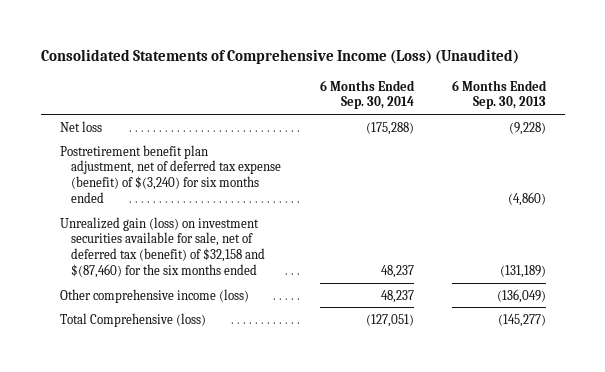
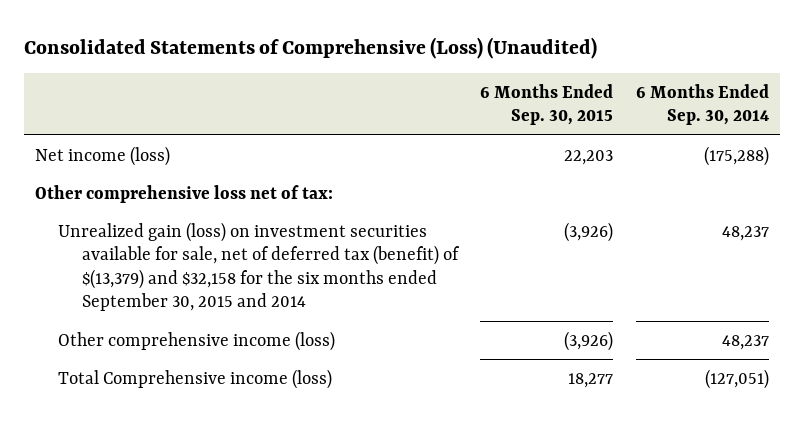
[40,48,519,64] Consolidated Statements of Comprehensive Income (Loss) (Unaudited) -> [23,36,597,59] Consolidated Statements of Comprehensive (Loss) (Unaudited)
[451,79,547,110] 6 Months Ended Sep. 30, 2013 -> none
none -> [480,83,614,126] 6 Months Ended Sep. 30, 2015
[59,144,282,204] Postretirement benefit plan adjustment, net of deferred tax expense (benefit) of $(3,240) for six months ended -> none
[59,120,102,132] Net loss -> [35,145,171,166] Net income (loss)
none -> [35,184,334,203] Other comprehensive loss net of tax:
[59,216,266,279] Unrealized gain (loss) on investment securities available for sale, net of deferred tax (benefit) of $32,158 and $(87,460) for the six months ended -> [58,221,460,312] Unrealized gain (loss) on investment securities available for sale, net of deferred tax (benefit) of $(13,379) and $32,158 for the six months ended September 30, 2015 and 2014
[59,312,206,327] Total Comprehensive (loss) -> [58,368,333,389] Total Comprehensive income (loss)

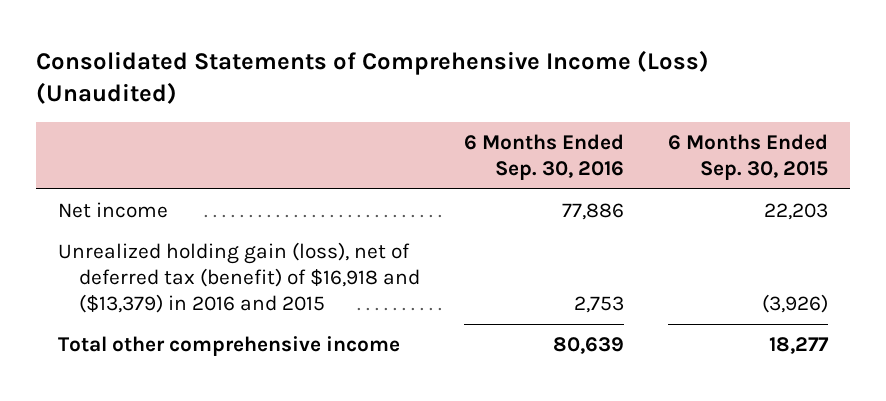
[23,36,597,59] Consolidated Statements of Comprehensive (Loss) (Unaudited) -> [36,49,710,105] Consolidated Statements of Comprehensive Income (Loss) (Unaudited)
[636,83,770,126] 6 Months Ended Sep. 30, 2014 -> none
none -> [463,134,624,180] 6 Months Ended Sep. 30, 2016
[35,184,334,203] Other comprehensive loss net of tax: -> none
[58,330,336,351] Other comprehensive income (loss) -> none
[35,145,171,166] Net income (loss) -> [58,201,169,218] Net income
[58,221,460,312] Unrealized gain (loss) on investment securities available for sale, net of deferred tax (benefit) of $(13,379) and $32,158 for the six months ended September 30, 2015 and 2014 -> [58,241,420,313] Unrealized holding gain (loss), net of deferred tax (benefit) of $16,918 and ($13,379) in 2016 and 2015
[58,368,333,389] Total Comprehensive income (loss) -> [58,335,401,356] Total other comprehensive income

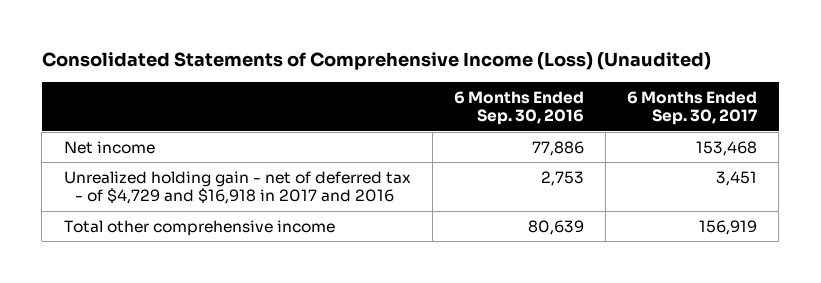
[667,134,828,180] 6 Months Ended Sep. 30, 2015 -> none
none -> [627,90,759,126] 6 Months Ended Sep. 30, 2017
[58,241,420,313] Unrealized holding gain (loss), net of deferred tax (benefit) of $16,918 and ($13,379) in 2016 and 2015 -> [63,170,411,205] Unrealized holding gain - net of deferred tax - of $4,729 and $16,918 in 2017 and 2016

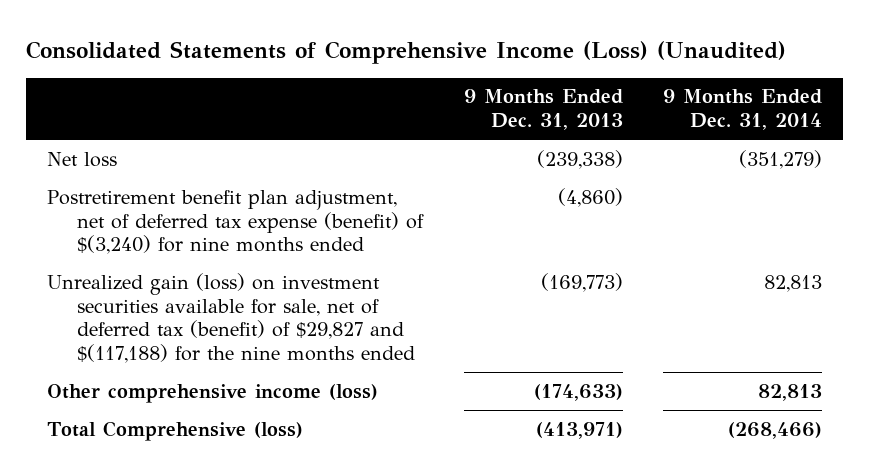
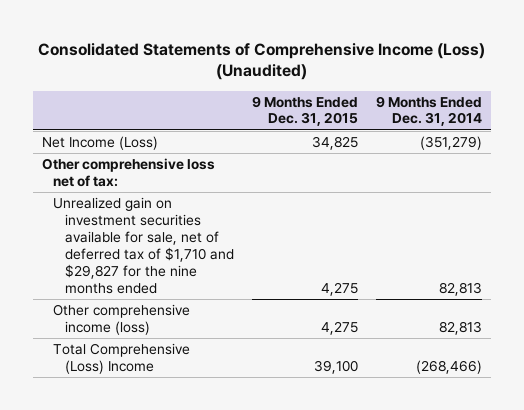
[463,89,623,131] 9 Months Ended Dec. 31, 2013 -> none
none -> [251,95,358,127] 9 Months Ended Dec. 31, 2015
[46,189,425,255] Postretirement benefit plan adjustment, net of deferred tax expense (benefit) of $(3,240) for nine months ended -> none
[46,151,117,167] Net loss -> [41,136,158,151] Net Income (Loss)
none -> [41,158,215,187] Other comprehensive loss net of tax:
[46,272,416,364] Unrealized gain (loss) on investment securities available for sale, net of deferred tax (benefit) of $29,827 and $(117,188) for the nine months ended -> [53,197,234,294] Unrealized gain on investment securities available for sale, net of deferred tax of $1,710 and $29,827 for the nine months ended
[46,420,303,441] Total Comprehensive (loss) -> [53,343,191,374] Total Comprehensive (Loss) Income

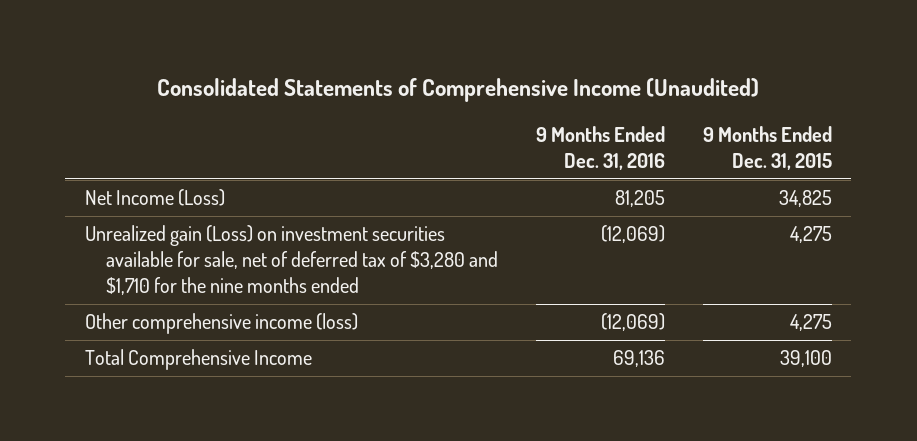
[38,42,486,81] Consolidated Statements of Comprehensive Income (Loss) (Unaudited) -> [157,78,760,103] Consolidated Statements of Comprehensive Income (Unaudited)
[376,95,483,127] 9 Months Ended Dec. 31, 2014 -> none
none -> [535,125,665,170] 9 Months Ended Dec. 31, 2016
[41,158,215,187] Other comprehensive loss net of tax: -> none
[53,197,234,294] Unrealized gain on investment securities available for sale, net of deferred tax of $1,710 and $29,827 for the nine months ended -> [84,225,498,296] Unrealized gain (Loss) on investment securities available for sale, net of deferred tax of $3,280 and $1,710 for the nine months ended
[53,343,191,374] Total Comprehensive (Loss) Income -> [84,349,312,371] Total Comprehensive Income

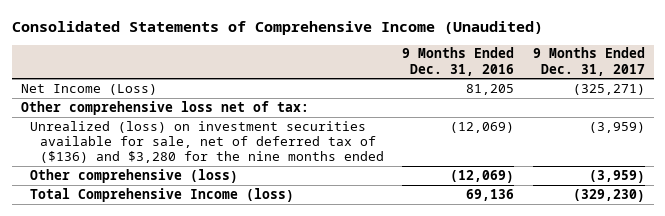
[703,125,833,170] 9 Months Ended Dec. 31, 2015 -> none
none -> [532,47,645,76] 9 Months Ended Dec. 31, 2017
none -> [20,100,309,115] Other comprehensive loss net of tax:
[84,225,498,296] Unrealized gain (Loss) on investment securities available for sale, net of deferred tax of $3,280 and $1,710 for the nine months ended -> [30,120,385,164] Unrealized (loss) on investment securities available for sale, net of deferred tax of ($136) and $3,280 for the nine months ended
[84,313,358,335] Other comprehensive income (loss) -> [30,168,239,183] Other comprehensive (loss)
[84,349,312,371] Total Comprehensive Income -> [30,187,295,202] Total Comprehensive Income (loss)

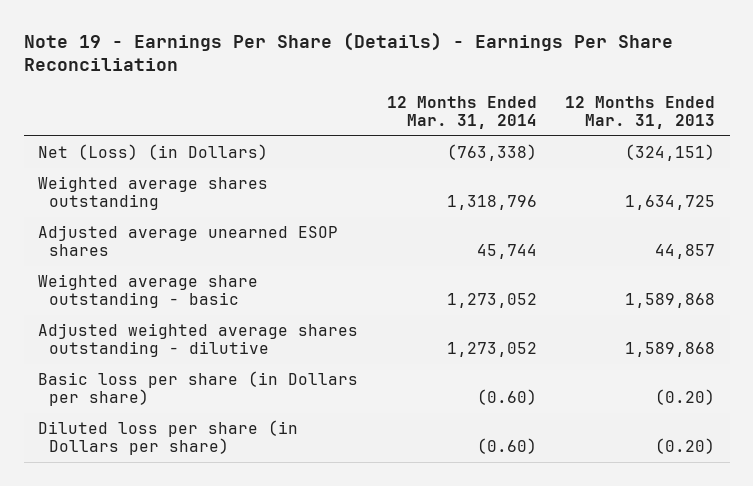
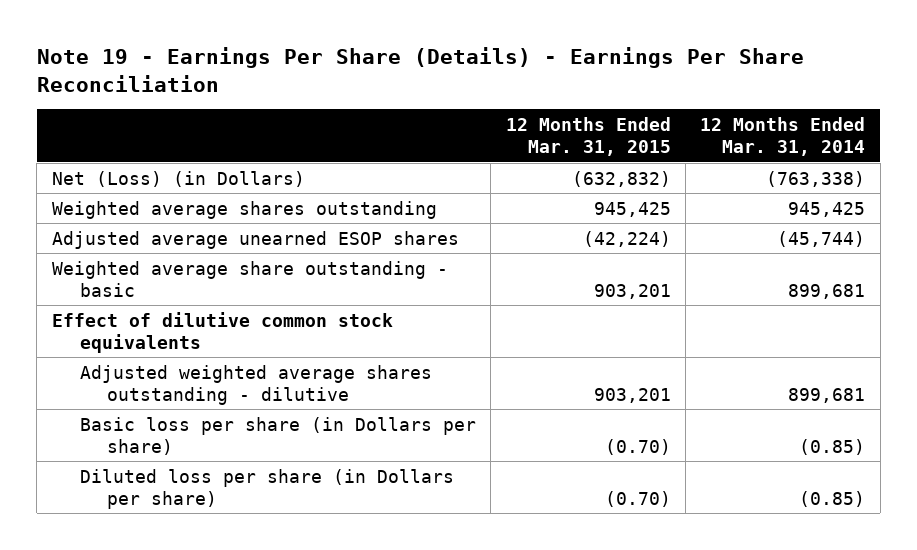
[565,95,716,130] 12 Months Ended Mar. 31, 2013 -> none
none -> [505,117,671,157] 12 Months Ended Mar. 31, 2015
[446,195,537,211] 1,318,796 -> [788,201,866,217] 945,425
[476,244,537,260] 45,744 -> [777,230,866,247] (45,744)
[446,293,537,309] 1,273,052 -> [788,283,866,299] 899,681
none -> [51,311,393,353] Effect of dilutive common stock equivalents
[446,342,537,358] 1,273,052 -> [788,387,866,403] 899,681
[476,389,537,406] (0.60) -> [799,438,866,455] (0.85)
[476,438,537,455] (0.60) -> [799,490,866,507] (0.85)

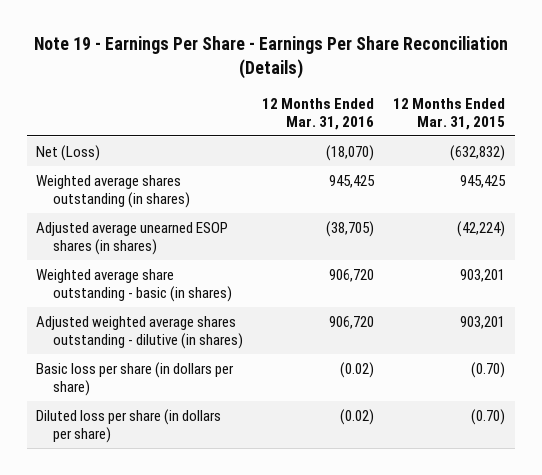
[36,47,804,92] Note 19 - Earnings Per Share (Details) - Earnings Per Share Reconciliation -> [33,36,508,79] Note 19 - Earnings Per Share - Earnings Per Share Reconciliation (Details)
[700,117,866,157] 12 Months Ended Mar. 31, 2014 -> none
none -> [262,98,375,130] 12 Months Ended Mar. 31, 2016
[51,311,393,353] Effect of dilutive common stock equivalents -> none
[51,170,305,187] Net (Loss) (in Dollars) -> [36,145,101,162] Net (Loss)
[51,200,437,219] Weighted average shares outstanding -> [36,175,190,208] Weighted average shares outstanding (in shares)
[51,230,459,249] Adjusted average unearned ESOP shares -> [36,222,229,255] Adjusted average unearned ESOP shares (in shares)
[51,260,448,297] Weighted average share outstanding - basic -> [36,269,232,302] Weighted average share outstanding - basic (in shares)
[79,364,432,405] Adjusted weighted average shares outstanding - dilutive -> [36,316,243,349] Adjusted weighted average shares outstanding - dilutive (in shares)
[79,416,476,455] Basic loss per share (in Dollars per share) -> [36,362,235,396] Basic loss per share (in dollars per share)
[79,468,454,509] Diluted loss per share (in Dollars per share) -> [36,409,222,443] Diluted loss per share (in dollars per share)

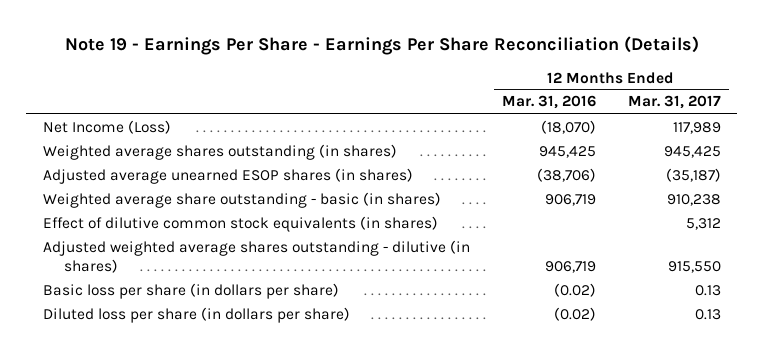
[393,98,506,130] 12 Months Ended Mar. 31, 2015 -> none
none -> [628,95,722,110] Mar. 31, 2017
[36,145,101,162] Net (Loss) -> [42,119,171,134] Net Income (Loss)
[326,221,375,238] (38,705) -> [536,167,596,182] (38,706)
[329,269,375,283] 906,720 -> [544,193,596,206] 906,719
none -> [42,215,438,232] Effect of dilutive common stock equivalents (in shares)
[329,316,375,330] 906,720 -> [544,261,596,274] 906,719

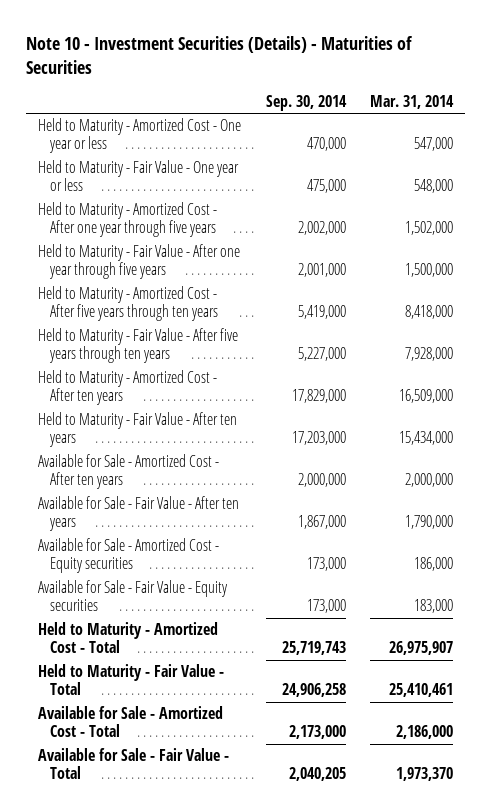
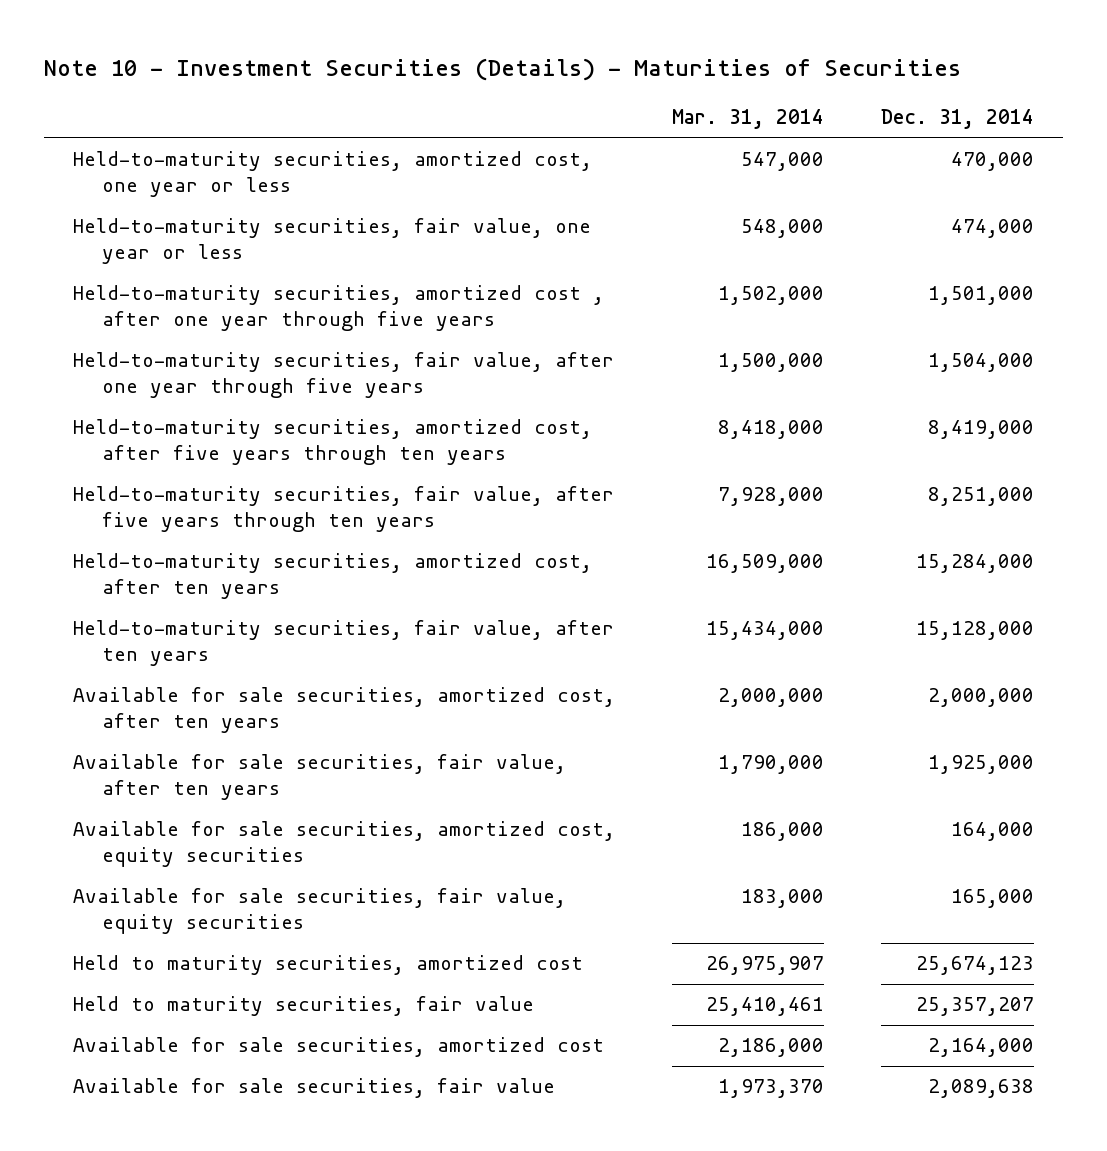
[265,95,347,112] Sep. 30, 2014 -> none
none -> [881,109,1035,130] Dec. 31, 2014
[38,118,242,154] Held to Maturity - Amortized Cost - One year or less -> [72,151,592,198] Held-to-maturity securities, amortized cost, one year or less
[38,160,240,192] Held to Maturity - Fair Value - One year or less -> [72,218,591,265] Held-to-maturity securities, fair value, one year or less
[38,202,218,238] Held to Maturity - Amortized Cost - After one year through five years -> [72,285,604,332] Held-to-maturity securities, amortized cost , after one year through five years
[38,244,241,280] Held to Maturity - Fair Value - After one year through five years -> [72,352,614,399] Held-to-maturity securities, fair value, after one year through five years
[38,286,219,322] Held to Maturity - Amortized Cost - After five years through ten years -> [72,419,592,466] Held-to-maturity securities, amortized cost, after five years through ten years
[38,328,239,364] Held to Maturity - Fair Value - After five years through ten years -> [72,486,614,533] Held-to-maturity securities, fair value, after five years through ten years
[38,370,218,406] Held to Maturity - Amortized Cost - After ten years -> [72,553,592,600] Held-to-maturity securities, amortized cost, after ten years
[38,412,238,448] Held to Maturity - Fair Value - After ten years -> [72,620,614,667] Held-to-maturity securities, fair value, after ten years
[38,454,220,490] Available for Sale - Amortized Cost - After ten years -> [72,687,615,734] Available for sale securities, amortized cost, after ten years
[38,496,240,532] Available for Sale - Fair Value - After ten years -> [72,754,566,801] Available for sale securities, fair value, after ten years
[38,538,220,574] Available for Sale - Amortized Cost - Equity securities -> [72,821,615,868] Available for sale securities, amortized cost, equity securities
[38,580,229,612] Available for Sale - Fair Value - Equity securities -> [72,888,566,935] Available for sale securities, fair value, equity securities
[38,622,219,654] Held to Maturity - Amortized Cost - Total -> [72,955,583,976] Held to maturity securities, amortized cost
[38,664,225,696] Held to Maturity - Fair Value - Total -> [72,996,534,1017] Held to maturity securities, fair value
[38,706,224,738] Available for Sale - Amortized Cost - Total -> [72,1037,604,1058] Available for sale securities, amortized cost
[38,748,230,780] Available for Sale - Fair Value - Total -> [72,1078,555,1099] Available for sale securities, fair value

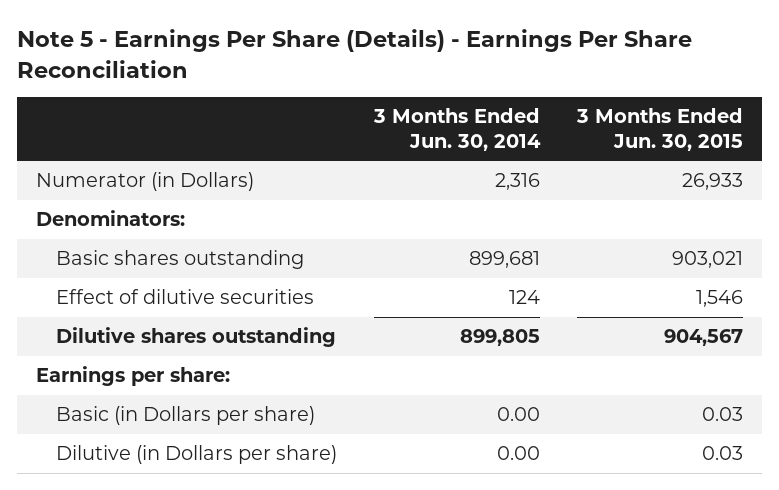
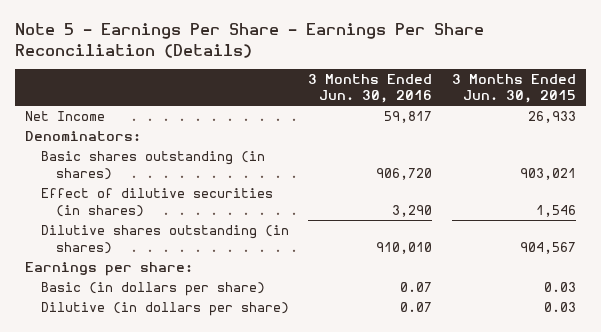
[17,29,693,78] Note 5 - Earnings Per Share (Details) - Earnings Per Share Reconciliation -> [15,23,485,58] Note 5 - Earnings Per Share - Earnings Per Share Reconciliation (Details)
[373,108,542,151] 3 Months Ended Jun. 30, 2014 -> none
none -> [308,73,433,104] 3 Months Ended Jun. 30, 2016
[35,172,254,192] Numerator (in Dollars) -> [24,110,105,121] Net Income
[55,250,304,270] Basic shares outstanding -> [40,150,265,180] Basic shares outstanding (in shares)
[55,289,314,305] Effect of dilutive securities -> [40,187,273,217] Effect of dilutive securities (in shares)
[55,327,336,348] Dilutive shares outstanding -> [40,224,289,254] Dilutive shares outstanding (in shares)
[55,406,315,426] Basic (in Dollars per share) -> [40,281,265,296] Basic (in dollars per share)
[55,445,337,465] Dilutive (in Dollars per share) -> [40,301,289,316] Dilutive (in dollars per share)

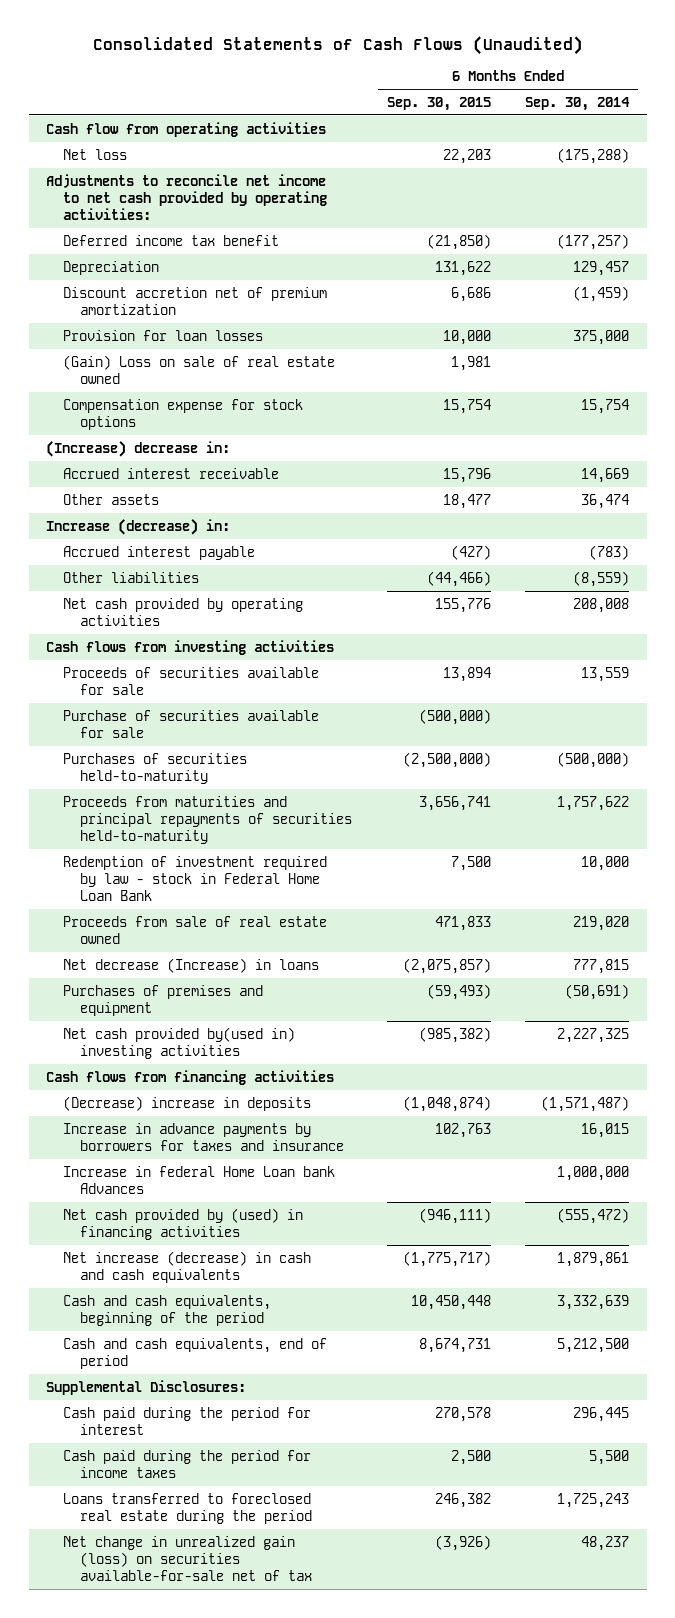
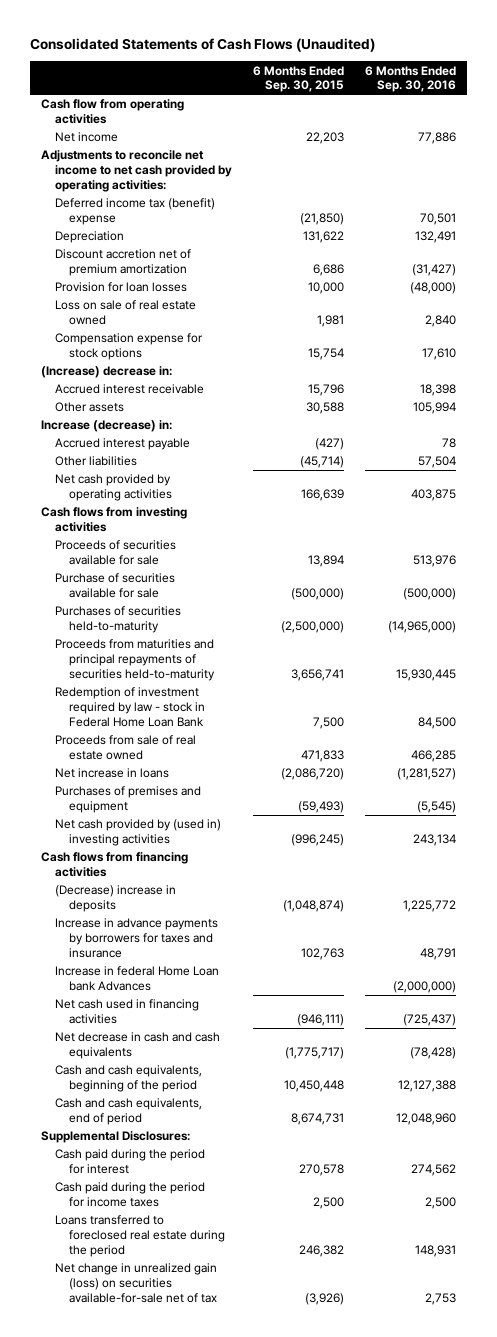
[525,96,631,111] Sep. 30, 2014 -> none
none -> [365,65,457,93] 6 Months Ended Sep. 30, 2016
[63,148,128,160] Net loss -> [54,132,118,143] Net income
[63,234,280,246] Deferred income tax benefit -> [54,198,215,226] Deferred income tax (benefit) expense
[63,354,336,384] (Gain) Loss on sale of real estate owned -> [54,300,196,326] Loss on sale of real estate owned
[442,493,491,509] 18,477 -> [306,402,345,415] 30,588
[426,570,491,587] (44,466) -> [300,456,345,469] (45,714)
[434,597,491,613] 155,776 -> [301,489,345,502] 166,639
[63,957,320,973] Net decrease (Increase) in loans -> [54,768,169,779] Net increase in loans
[402,957,491,974] (2,075,857) -> [281,768,345,781] (2,086,720)
[63,1026,296,1059] Net cash provided by(used in) investing activities -> [54,819,221,847] Net cash provided by (used in) investing activities
[418,1026,491,1043] (985,382) -> [291,834,345,847] (996,245)
[63,1207,304,1240] Net cash provided by (used) in financing activities -> [54,999,199,1025] Net cash used in financing activities
[63,1250,312,1283] Net increase (decrease) in cash and cash equivalents -> [54,1032,220,1060] Net decrease in cash and cash equivalents

